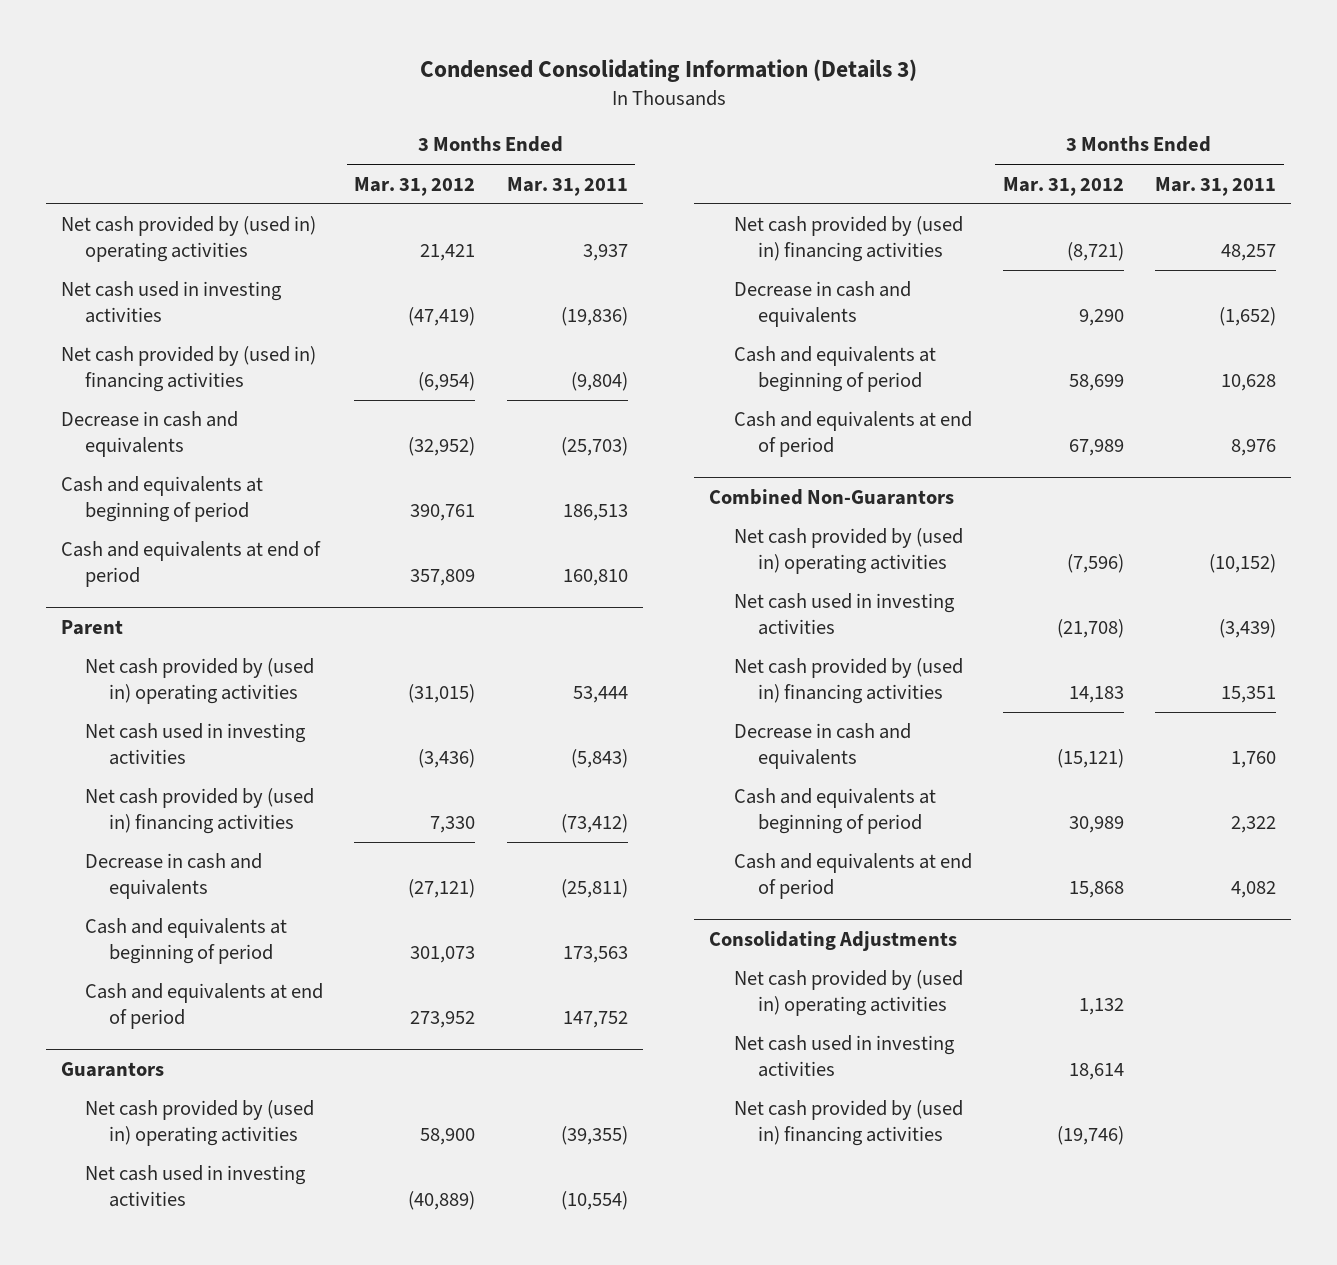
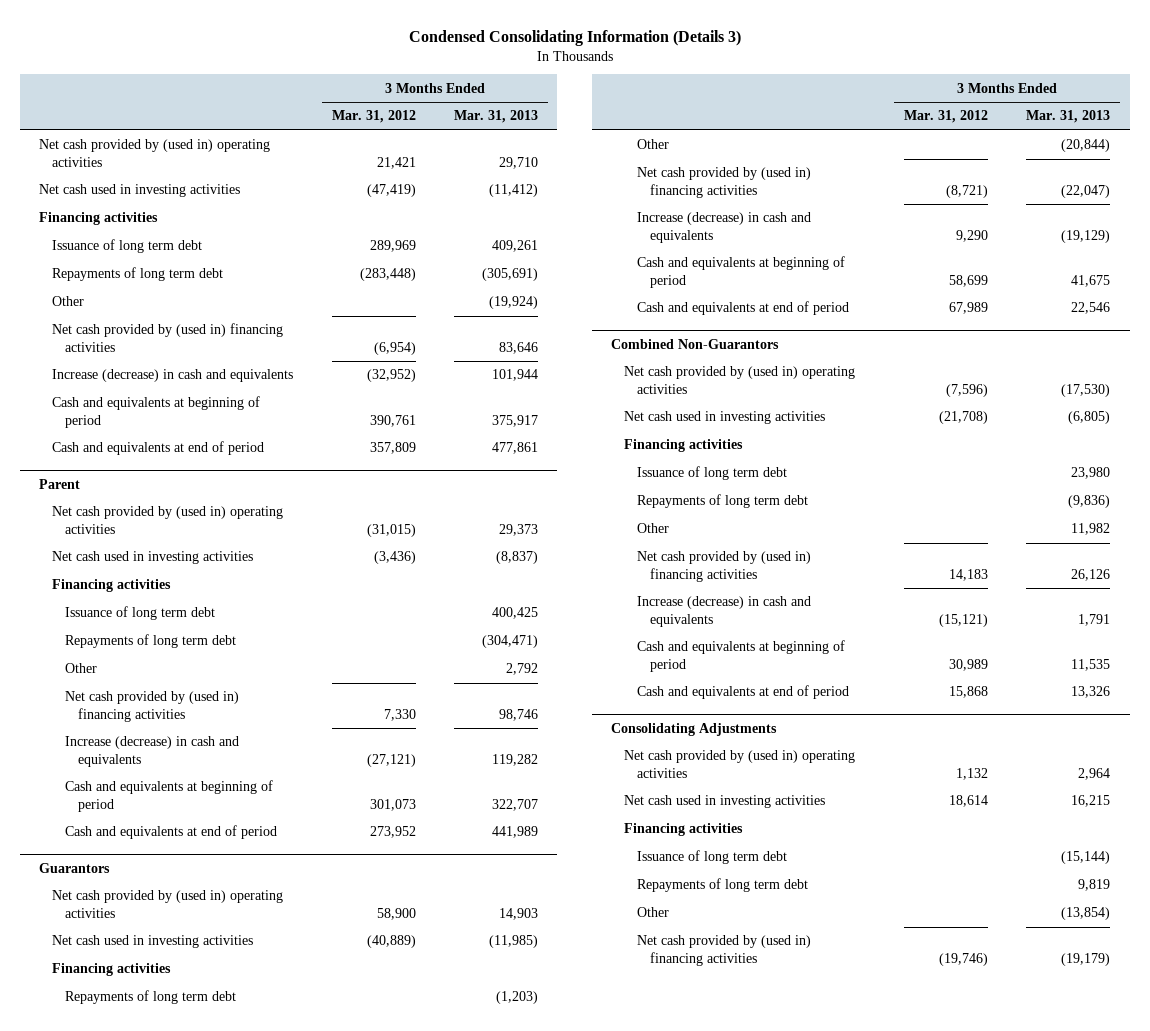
[506,176,628,196] Mar. 31, 2011 -> none
none -> [454,110,539,124] Mar. 31, 2013
none -> [39,212,159,226] Financing activities
none -> [52,239,203,254] Issuance of long term debt
none -> [52,267,224,282] Repayments of long term debt
none -> [52,296,85,307] Other
[61,411,239,457] Decrease in cash and equivalents -> [52,369,294,383] Increase (decrease) in cash and equivalents
none -> [52,579,172,593] Financing activities
none -> [65,606,216,621] Issuance of long term debt
none -> [65,634,237,649] Repayments of long term debt
none -> [65,663,98,674] Other
[85,853,263,899] Decrease in cash and equivalents -> [65,736,240,767] Increase (decrease) in cash and equivalents
none -> [52,963,172,977] Financing activities
none -> [65,990,237,1005] Repayments of long term debt
none -> [637,139,670,150] Other
[733,281,911,327] Decrease in cash and equivalents -> [637,212,812,243] Increase (decrease) in cash and equivalents
none -> [624,439,744,453] Financing activities
none -> [637,466,788,481] Issuance of long term debt
none -> [637,494,809,509] Repayments of long term debt
none -> [637,523,670,534] Other
[733,723,911,769] Decrease in cash and equivalents -> [637,596,812,627] Increase (decrease) in cash and equivalents
none -> [624,823,744,837] Financing activities
none -> [637,850,788,865] Issuance of long term debt
none -> [637,878,809,893] Repayments of long term debt
none -> [637,907,670,918] Other

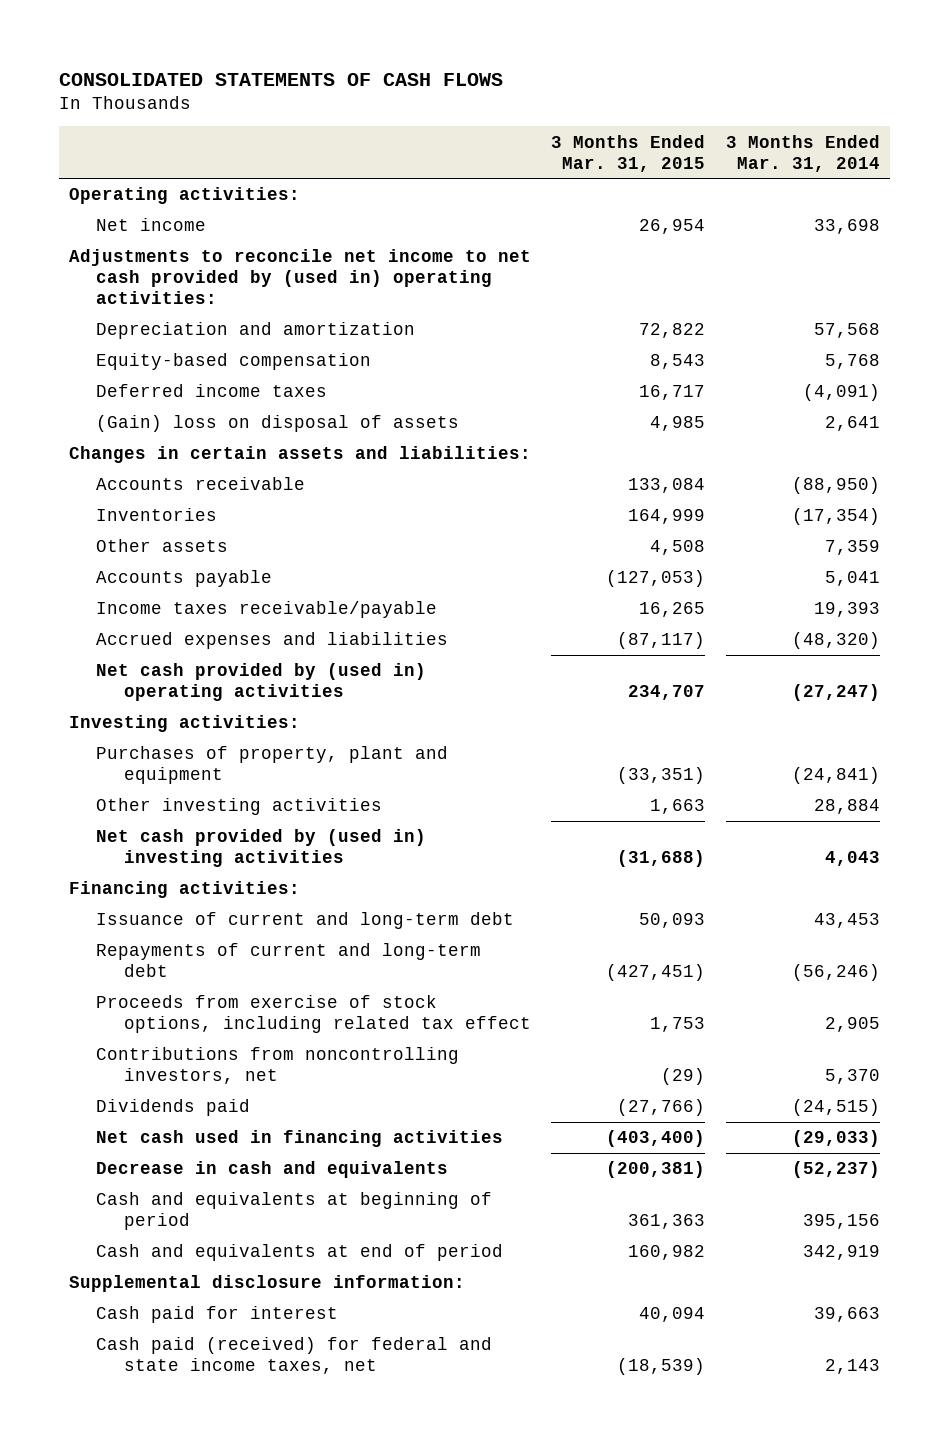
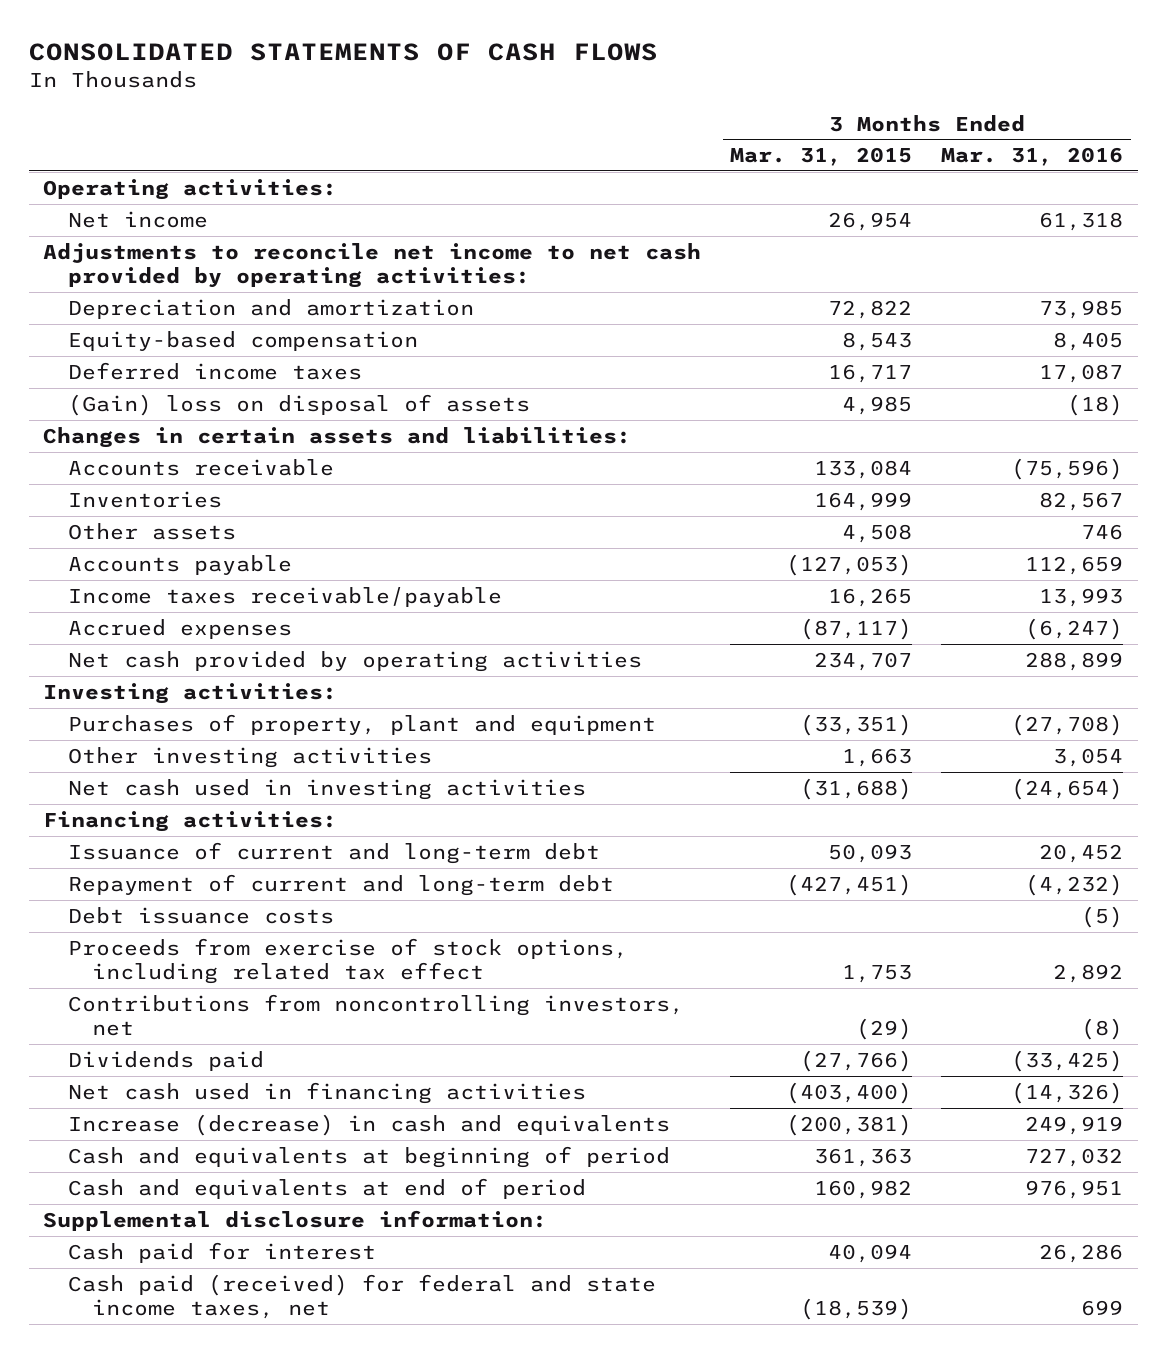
[725,134,880,172] 3 Months Ended Mar. 31, 2014 -> none
none -> [941,147,1124,167] Mar. 31, 2016
[69,249,532,305] Adjustments to reconcile net income to net cash provided by (used in) operating activities: -> [43,242,702,289] Adjustments to reconcile net income to net cash provided by operating activities:
[96,632,449,650] Accrued expenses and liabilities -> [67,618,292,639] Accrued expenses
[96,663,427,702] Net cash provided by (used in) operating activities -> [67,650,642,672] Net cash provided by operating activities
[96,829,427,868] Net cash provided by (used in) investing activities -> [67,778,586,800] Net cash used in investing activities
[96,943,482,978] Repayments of current and long-term debt -> [67,873,614,896] Repayment of current and long-term debt
none -> [67,906,334,924] Debt issuance costs
[96,1161,449,1179] Decrease in cash and equivalents -> [67,1113,670,1136] Increase (decrease) in cash and equivalents

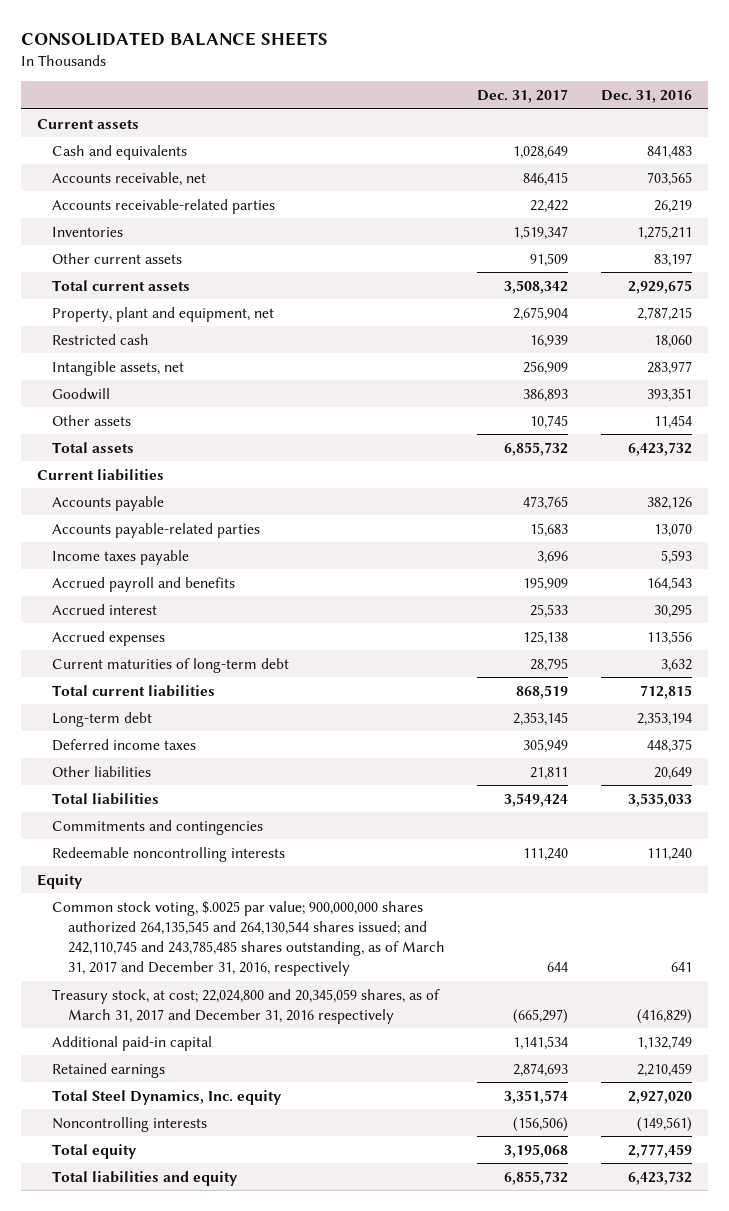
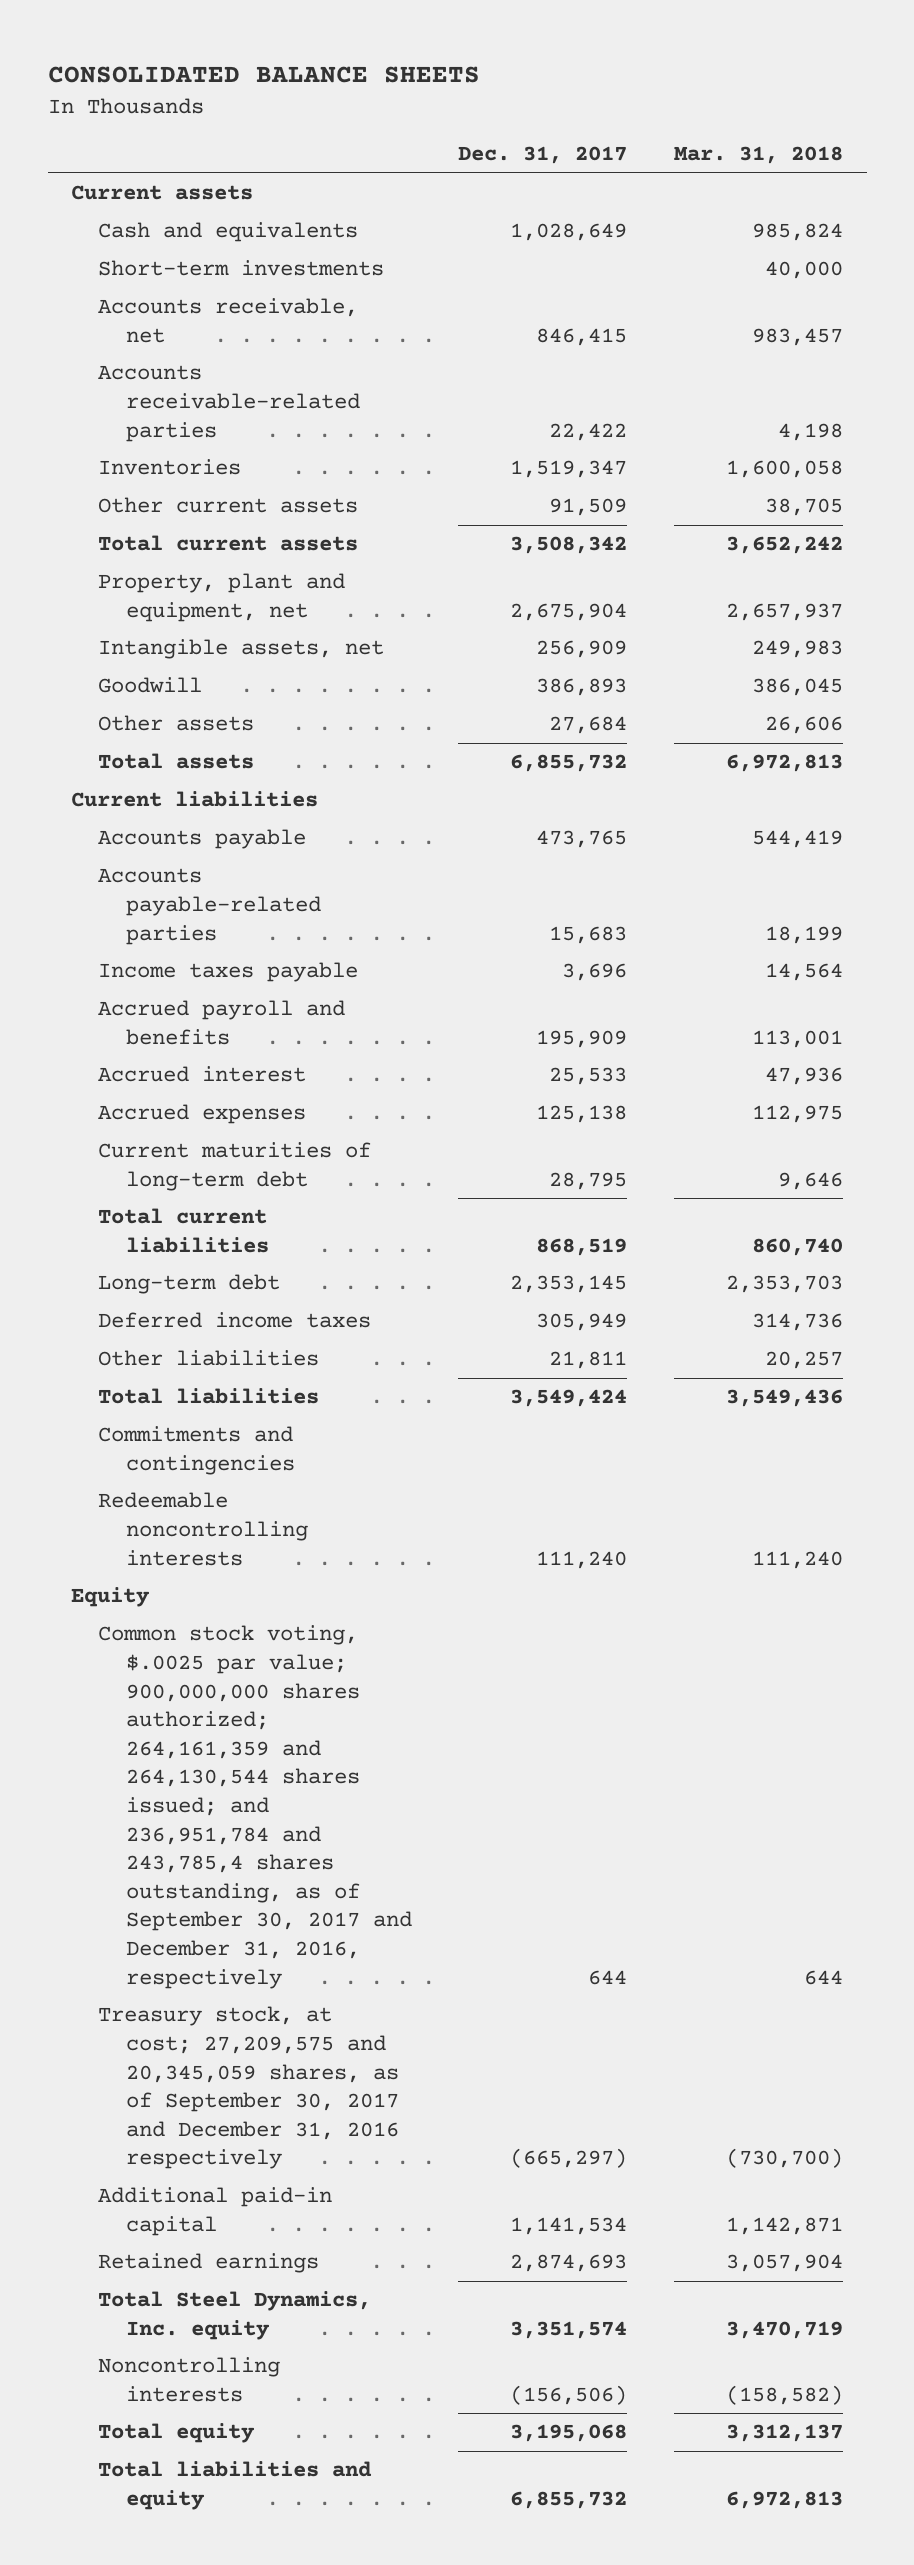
[600,90,692,104] Dec. 31, 2016 -> none
none -> [674,146,844,165] Mar. 31, 2018
none -> [98,260,385,277] Short-term investments
[52,333,150,345] Restricted cash -> none
[530,414,569,429] 10,745 -> [549,716,628,735] 27,684
[52,900,445,976] Common stock voting, $.0025 par value; 900,000,000 shares authorized 264,135,545 and 264,130,544 shares issued; and 242,110,745 and 243,785,485 shares outstanding, as of March 31, 2017 and December 31, 2016, respectively -> [98,1625,412,1989] Common stock voting, $.0025 par value; 900,000,000 shares authorized; 264,161,359 and 264,130,544 shares issued; and 236,951,784 and 243,785,4 shares outstanding, as of September 30, 2017 and December 31, 2016, respectively
[52,988,441,1024] Treasury stock, at cost; 22,024,800 and 20,345,059 shares, as of March 31, 2017 and December 31, 2016 respectively -> [98,2006,399,2170] Treasury stock, at cost; 27,209,575 and 20,345,059 shares, as of September 30, 2017 and December 31, 2016 respectively

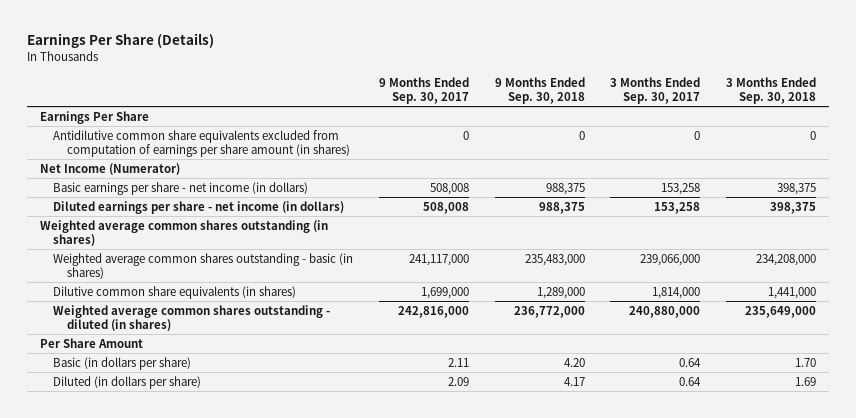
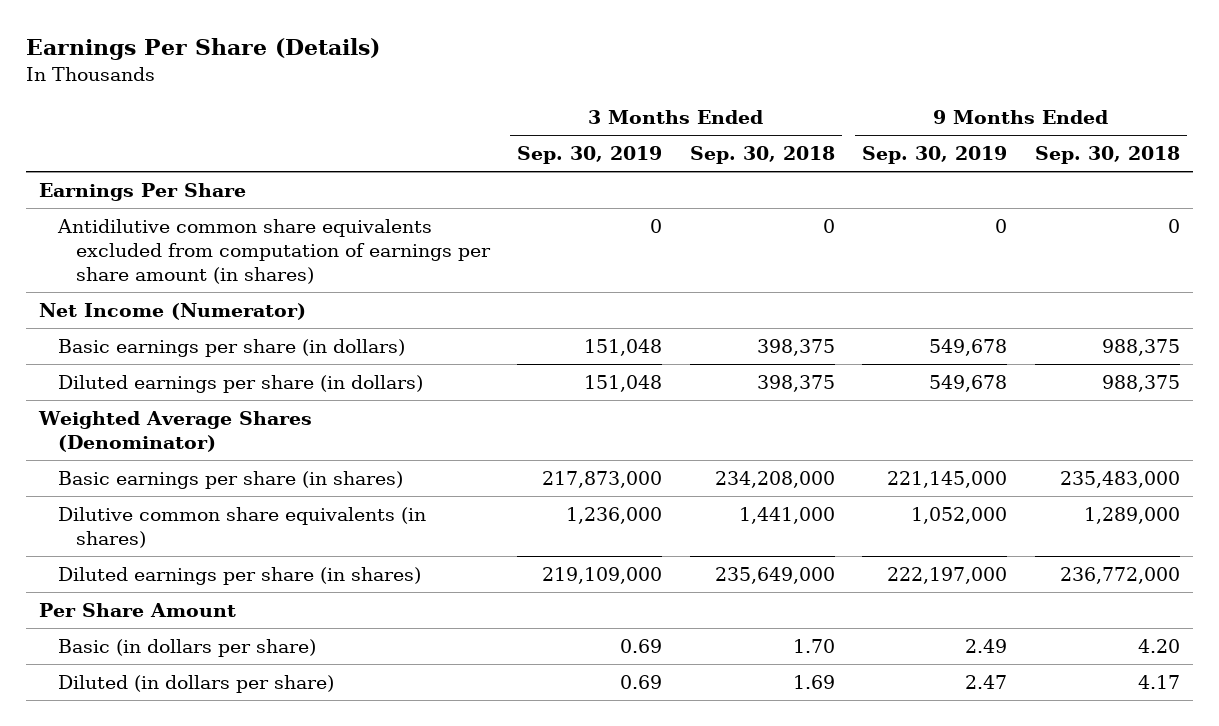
[379,76,470,104] 9 Months Ended Sep. 30, 2017 -> none
[610,76,701,104] 3 Months Ended Sep. 30, 2017 -> none
none -> [517,146,663,165] Sep. 30, 2019
none -> [862,146,1008,165] Sep. 30, 2019
[53,181,309,195] Basic earnings per share - net income (in dollars) -> [57,338,405,357] Basic earnings per share (in dollars)
[53,200,345,214] Diluted earnings per share - net income (in dollars) -> [57,374,423,393] Diluted earnings per share (in dollars)
[39,219,328,247] Weighted average common shares outstanding (in shares) -> [38,410,313,452] Weighted Average Shares (Denominator)
[53,252,354,280] Weighted average common shares outstanding - basic (in shares) -> [57,470,403,489] Basic earnings per share (in shares)
[53,304,331,332] Weighted average common shares outstanding - diluted (in shares) -> [57,566,421,585] Diluted earnings per share (in shares)

